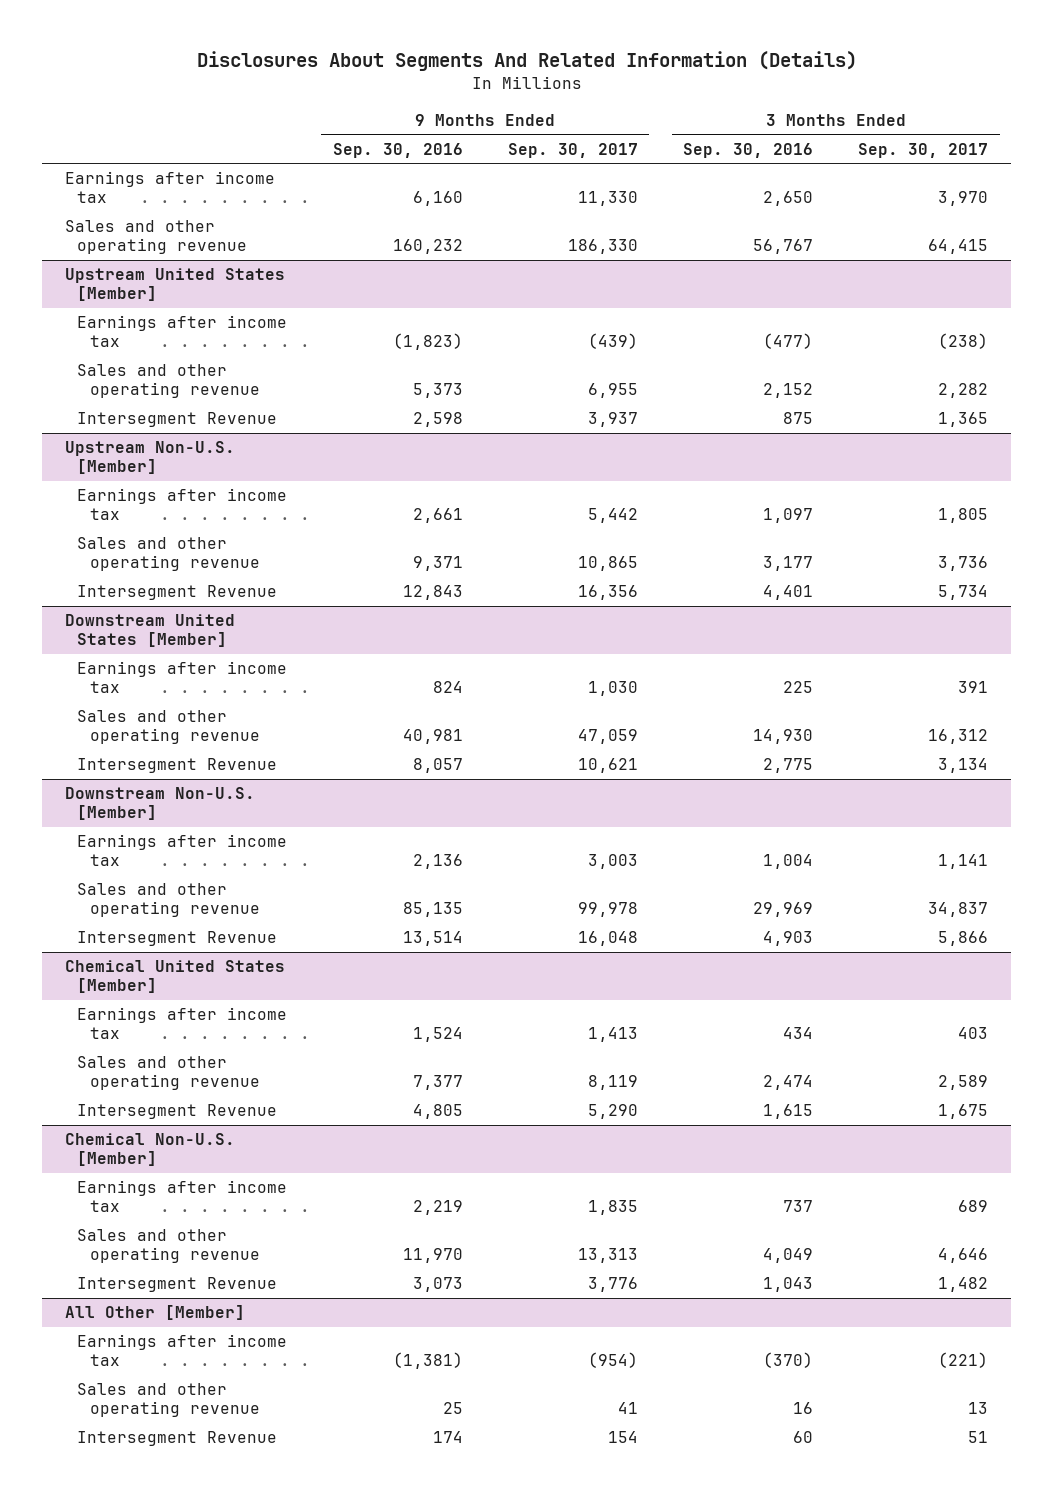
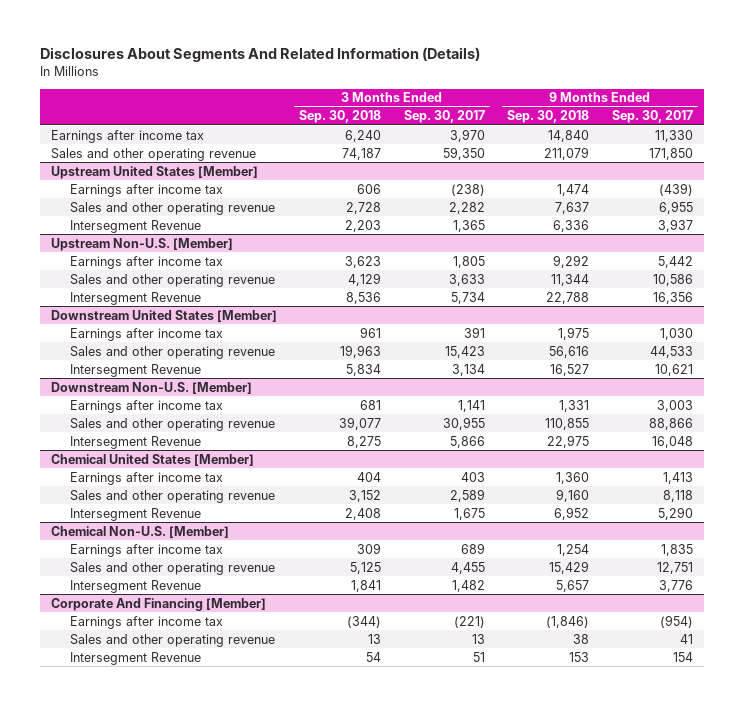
[332,142,463,158] Sep. 30, 2016 -> none
[683,142,814,158] Sep. 30, 2016 -> none
none -> [299,110,382,124] Sep. 30, 2018
none -> [507,110,590,124] Sep. 30, 2018
[567,239,638,255] 186,330 -> [648,147,693,160] 171,850
[928,239,989,255] 64,415 -> [442,146,485,160] 59,350
[577,556,638,572] 10,865 -> [652,273,693,286] 10,586
[938,556,989,572] 3,736 -> [448,273,485,286] 3,633
[577,729,638,745] 47,059 -> [649,345,693,358] 44,533
[928,729,989,745] 16,312 -> [444,345,485,358] 15,423
[577,902,638,918] 99,978 -> [648,417,693,430] 88,866
[928,902,989,918] 34,837 -> [442,416,485,430] 30,955
[587,1075,638,1091] 8,119 -> [662,489,693,502] 8,118
[577,1248,638,1264] 13,313 -> [656,561,693,574] 12,751
[938,1248,989,1264] 4,646 -> [450,561,485,574] 4,455
[65,1305,246,1321] All Other [Member] -> none
none -> [50,597,266,611] Corporate And Financing [Member]

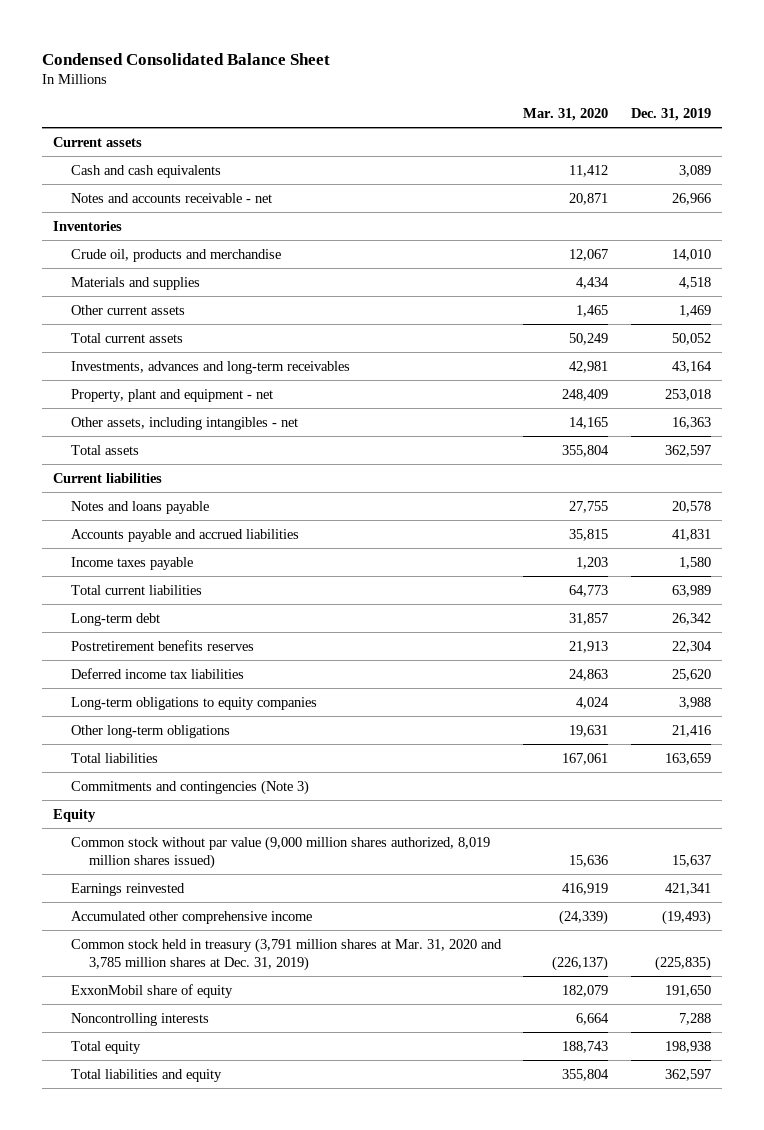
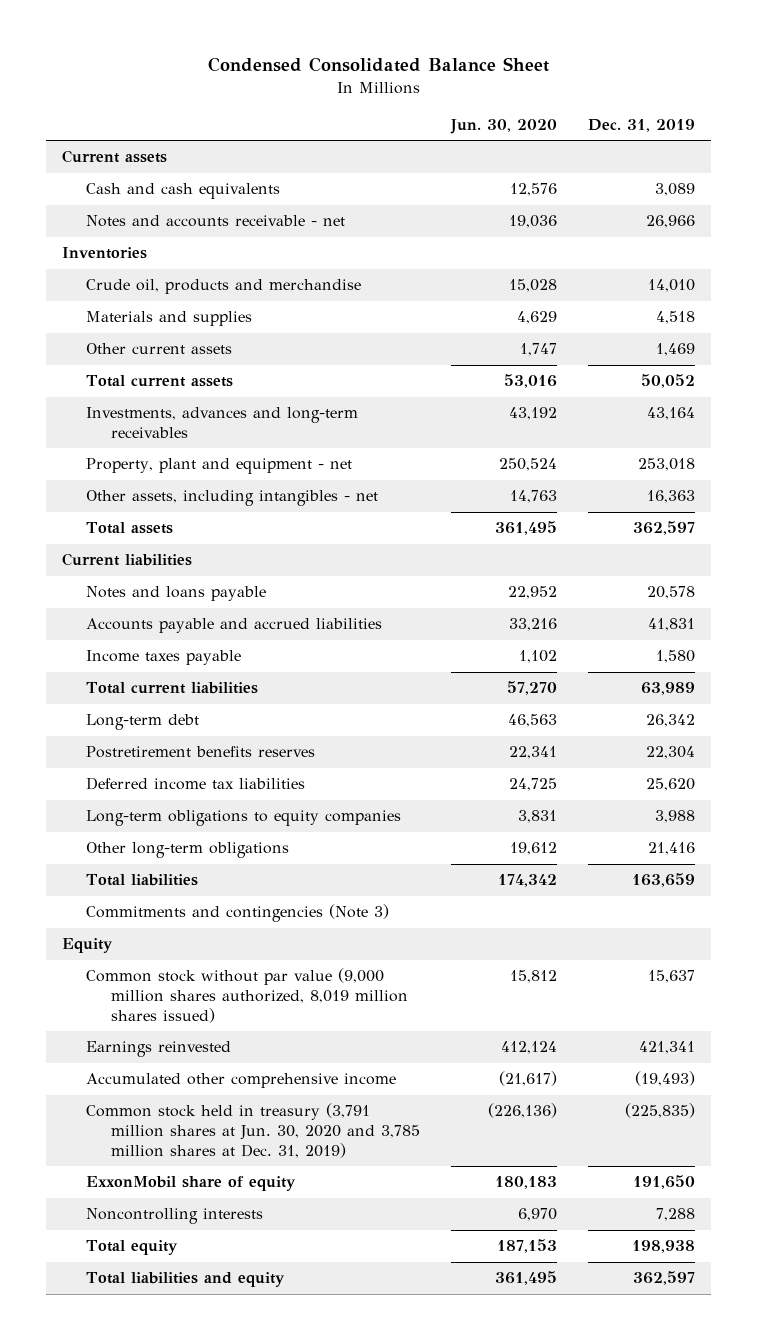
[523,107,609,121] Mar. 31, 2020 -> none
none -> [450,118,558,134] Jun. 30, 2020
[70,937,502,971] Common stock held in treasury (3,791 million shares at Mar. 31, 2020 and 3,785 million shares at Dec. 31, 2019) -> [86,1103,420,1159] Common stock held in treasury (3,791 million shares at Jun. 30, 2020 and 3,785 million shares at Dec. 31, 2019)

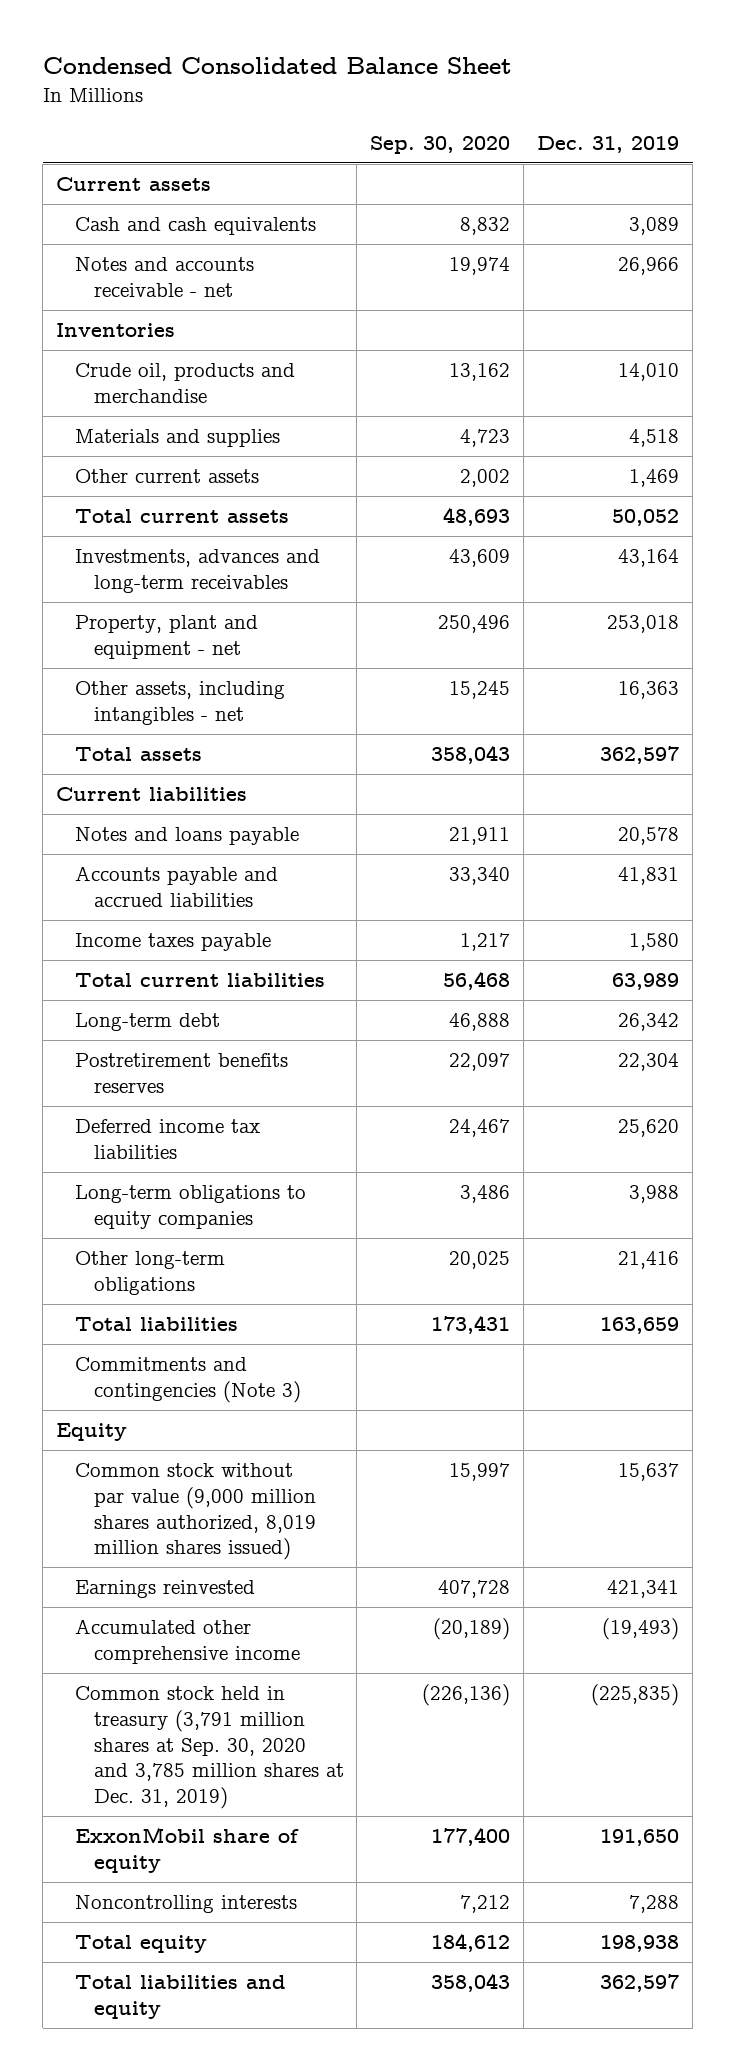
[450,118,558,134] Jun. 30, 2020 -> none
none -> [370,135,511,154] Sep. 30, 2020
[86,1103,420,1159] Common stock held in treasury (3,791 million shares at Jun. 30, 2020 and 3,785 million shares at Dec. 31, 2019) -> [74,1686,344,1810] Common stock held in treasury (3,791 million shares at Sep. 30, 2020 and 3,785 million shares at Dec. 31, 2019)

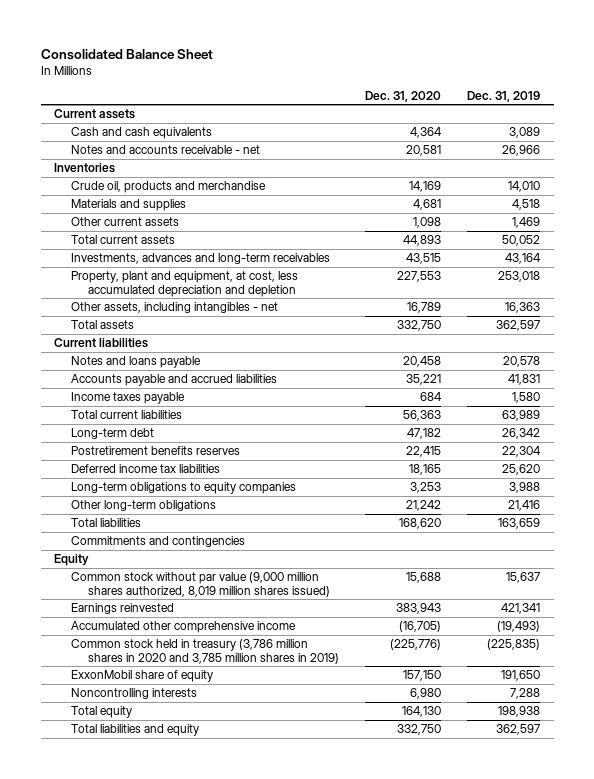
[42,57,512,75] Condensed Consolidated Balance Sheet -> [40,49,213,61] Consolidated Balance Sheet
[370,135,511,154] Sep. 30, 2020 -> none
none -> [365,90,442,102] Dec. 31, 2020
[74,615,258,659] Property, plant and equipment - net -> [70,271,298,298] Property, plant and equipment, at cost, less accumulated depreciation and depletion
[74,1357,301,1403] Commitments and contingencies (Note 3) -> [70,536,245,548] Commitments and contingencies
[74,1686,344,1810] Common stock held in treasury (3,791 million shares at Sep. 30, 2020 and 3,785 million shares at Dec. 31, 2019) -> [70,639,339,665] Common stock held in treasury (3,786 million shares in 2020 and 3,785 million shares in 2019)

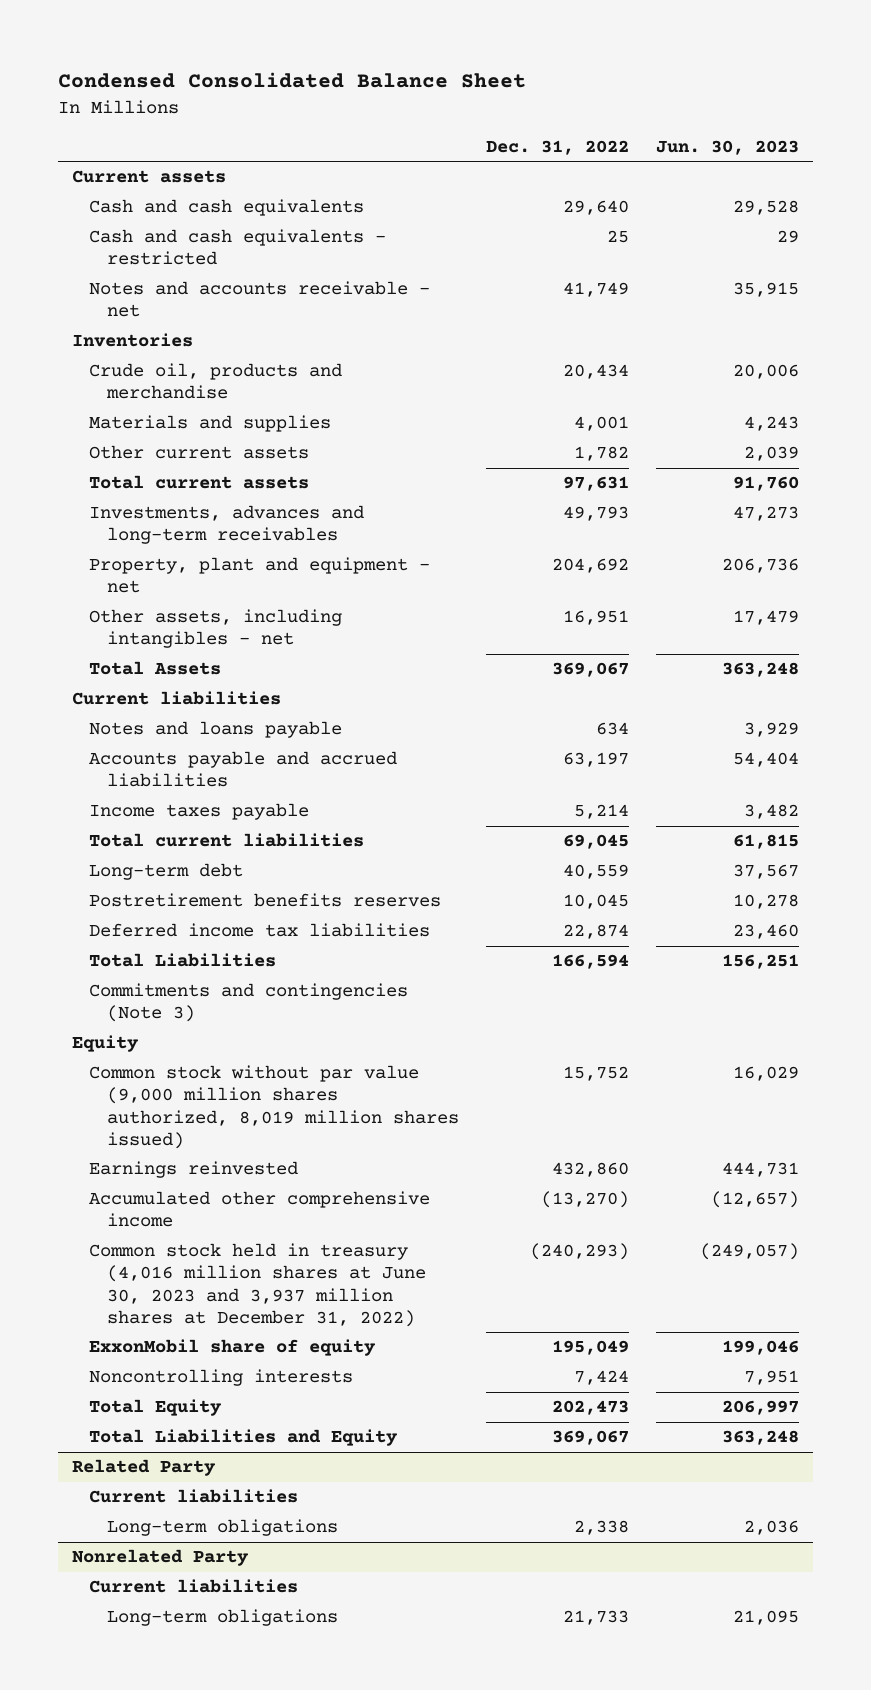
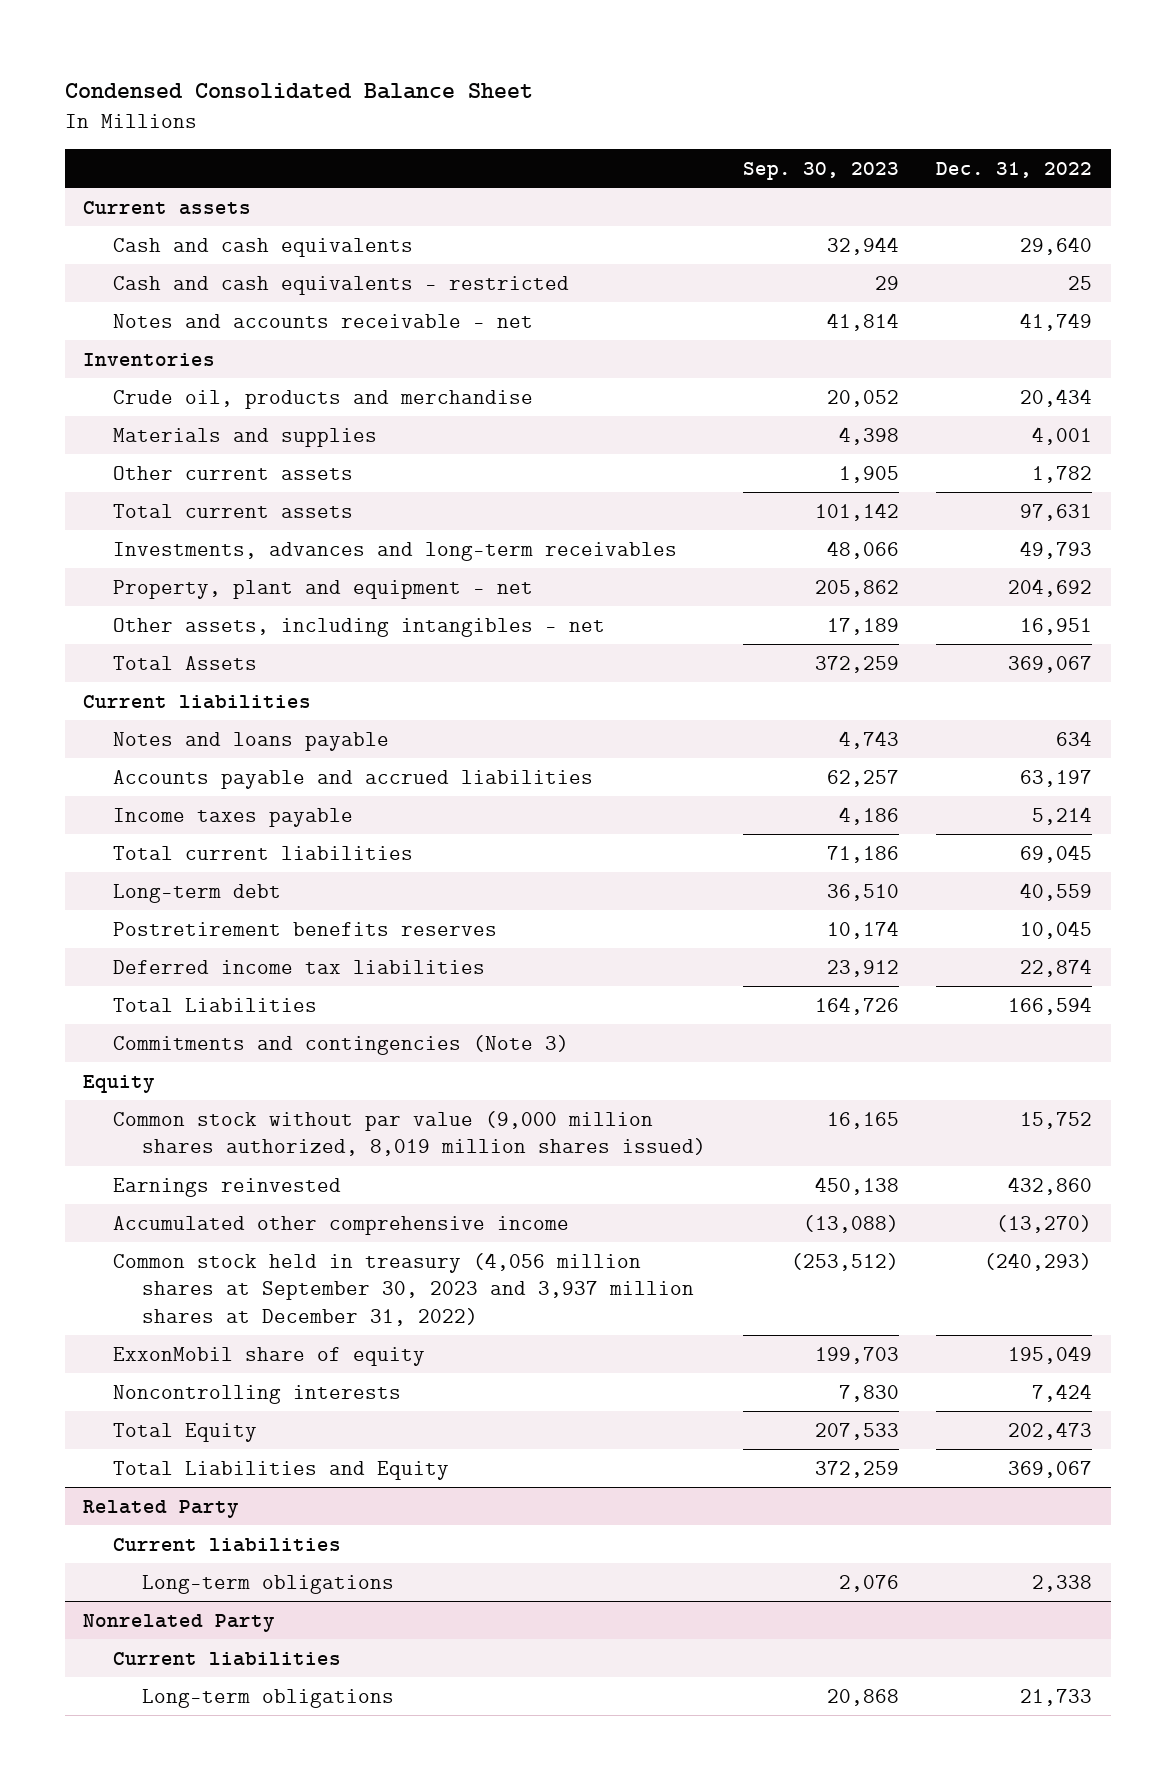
[656,139,800,155] Jun. 30, 2023 -> none
none -> [743,161,900,180] Sep. 30, 2023
[89,1243,426,1327] Common stock held in treasury (4,016 million shares at June 30, 2023 and 3,937 million shares at December 31, 2022) -> [112,1252,695,1326] Common stock held in treasury (4,056 million shares at September 30, 2023 and 3,937 million shares at December 31, 2022)

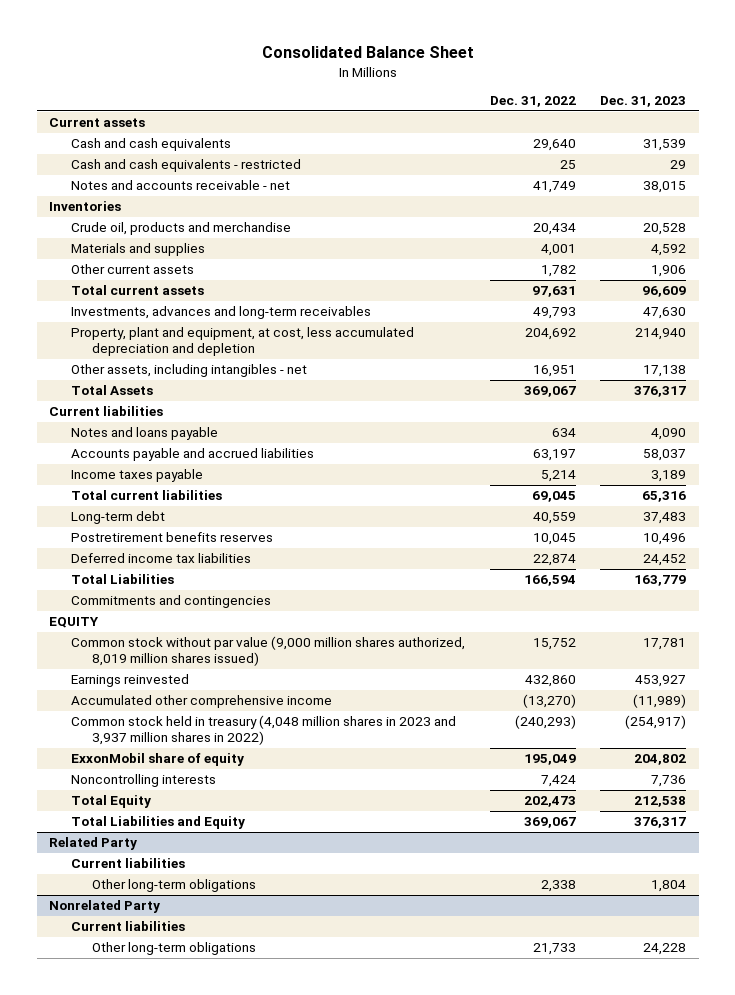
[64,83,533,100] Condensed Consolidated Balance Sheet -> [261,45,474,58] Consolidated Balance Sheet
[743,161,900,180] Sep. 30, 2023 -> none
none -> [600,96,687,108] Dec. 31, 2023
[112,579,533,599] Property, plant and equipment - net -> [70,327,414,357] Property, plant and equipment, at cost, less accumulated depreciation and depletion
[112,1034,569,1055] Commitments and contingencies (Note 3) -> [70,595,271,609] Commitments and contingencies
[83,1074,156,1093] Equity -> [49,617,100,629] EQUITY
[112,1252,695,1326] Common stock held in treasury (4,056 million shares at September 30, 2023 and 3,937 million shares at December 31, 2022) -> [70,715,456,746] Common stock held in treasury (4,048 million shares in 2023 and 3,937 million shares in 2022)
[142,1574,395,1594] Long-term obligations -> [92,879,257,893] Other long-term obligations
[142,1688,395,1708] Long-term obligations -> [92,942,257,956] Other long-term obligations

